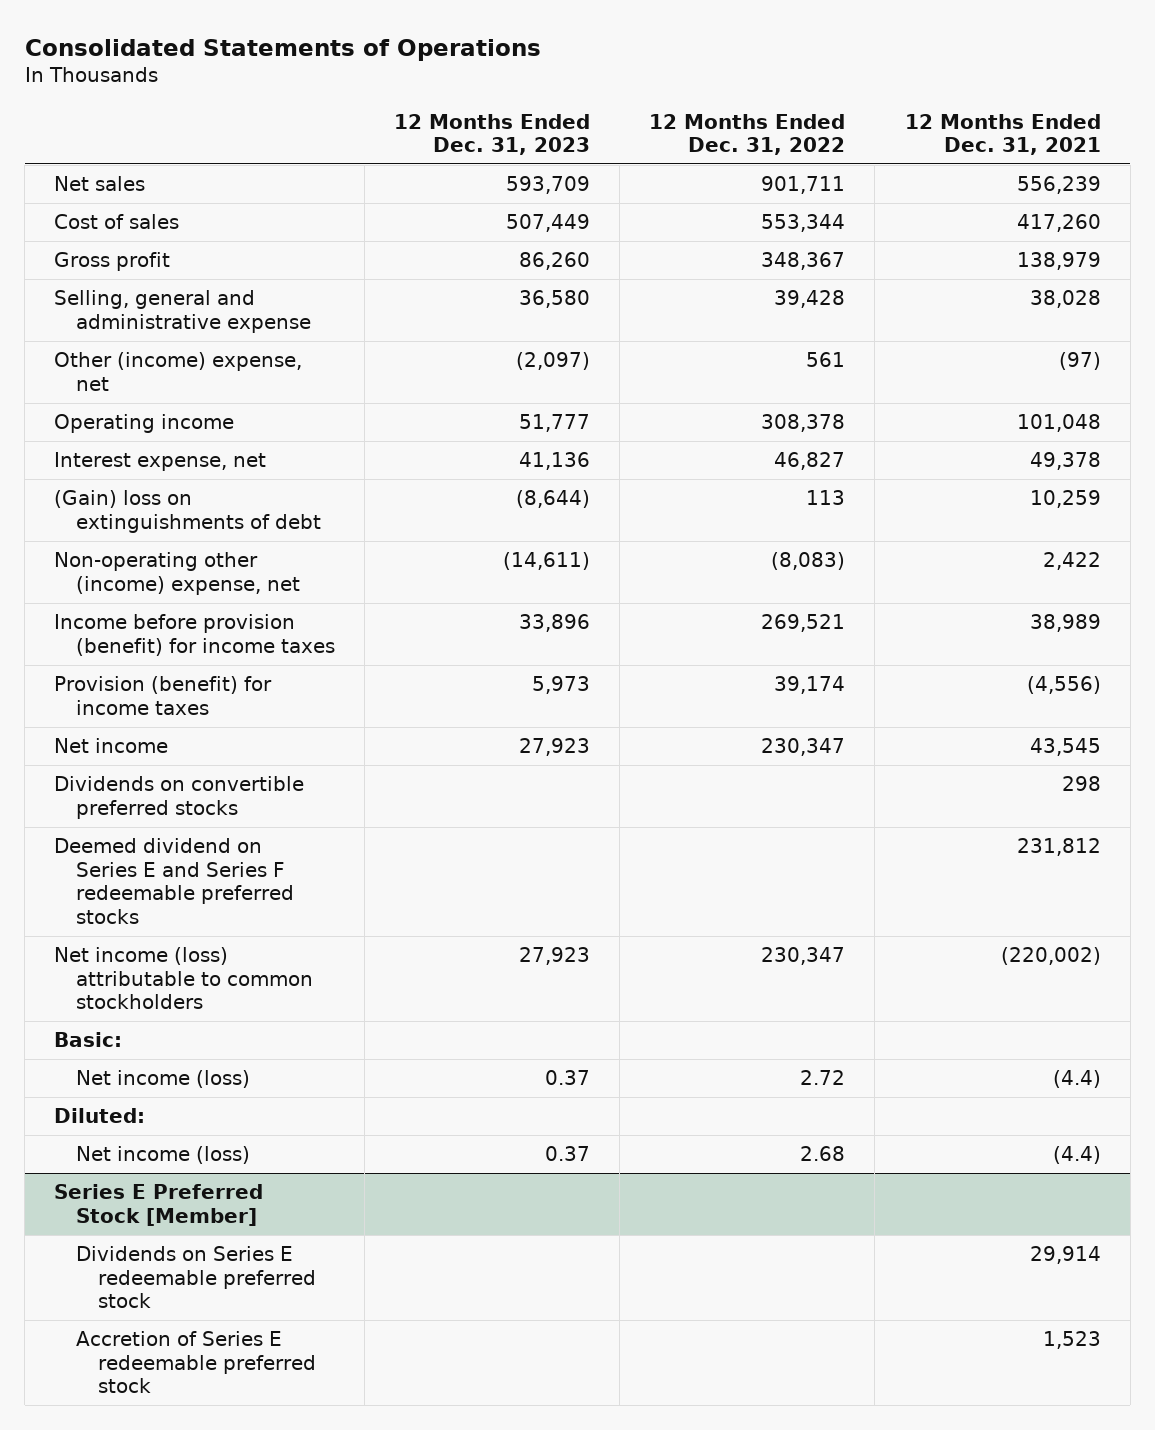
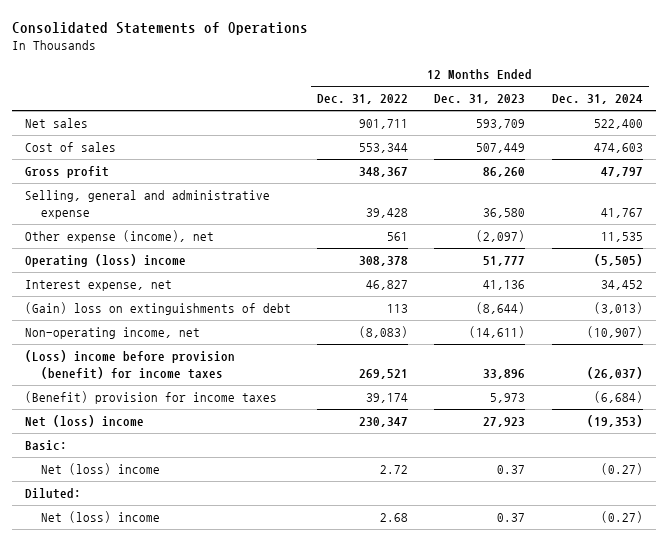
[904,113,1101,156] 12 Months Ended Dec. 31, 2021 -> none
none -> [551,94,643,105] Dec. 31, 2024
[54,352,303,391] Other (income) expense, net -> [24,230,214,244] Other expense (income), net
[54,414,235,434] Operating income -> [24,254,186,268] Operating (loss) income
[54,776,305,819] Dividends on convertible preferred stocks -> none
[54,838,295,924] Deemed dividend on Series E and Series F redeemable preferred stocks -> none
[54,947,314,1010] Net income (loss) attributable to common stockholders -> none
[54,552,301,595] Non-operating other (income) expense, net -> [24,327,200,340] Non-operating income, net
[54,614,336,656] Income before provision (benefit) for income taxes -> [24,350,235,379] (Loss) income before provision (benefit) for income taxes
[54,676,273,715] Provision (benefit) for income taxes -> [24,391,277,405] (Benefit) provision for income taxes
[54,738,169,754] Net income -> [24,415,144,428] Net (loss) income
[76,1070,251,1089] Net income (loss) -> [41,463,161,476] Net (loss) income
[54,1184,264,1226] Series E Preferred Stock [Member] -> none
[76,1246,316,1309] Dividends on Series E redeemable preferred stock -> none
[76,1331,316,1394] Accretion of Series E redeemable preferred stock -> none
[76,1146,251,1165] Net income (loss) -> [41,511,161,524] Net (loss) income

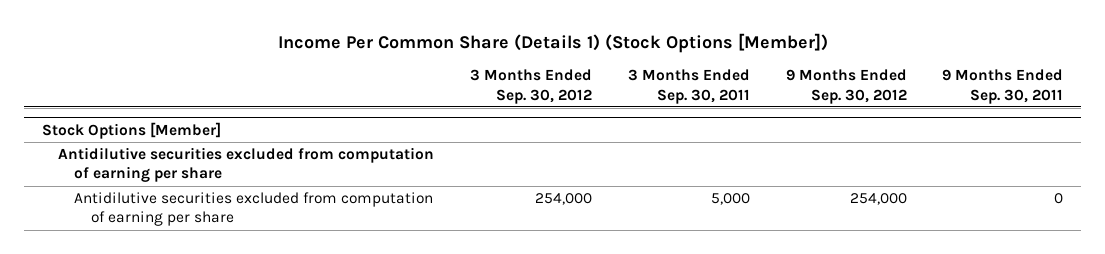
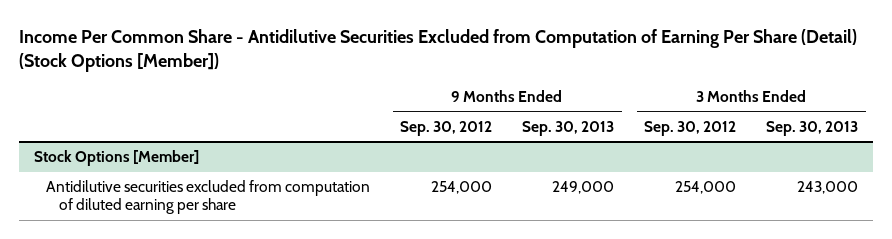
[277,32,828,53] Income Per Common Share (Details 1) (Stock Options [Member]) -> [18,28,857,72] Income Per Common Share - Antidilutive Securities Excluded from Computation of Earning Per Share (Detail) (Stock Options [Member])
[627,69,750,104] 3 Months Ended Sep. 30, 2011 -> none
[942,69,1064,104] 9 Months Ended Sep. 30, 2011 -> none
none -> [522,120,615,136] Sep. 30, 2013
none -> [766,120,859,136] Sep. 30, 2013
[58,147,435,183] Antidilutive securities excluded from computation of earning per share -> none
[74,192,434,227] Antidilutive securities excluded from computation of earning per share -> [46,180,371,215] Antidilutive securities excluded from computation of diluted earning per share

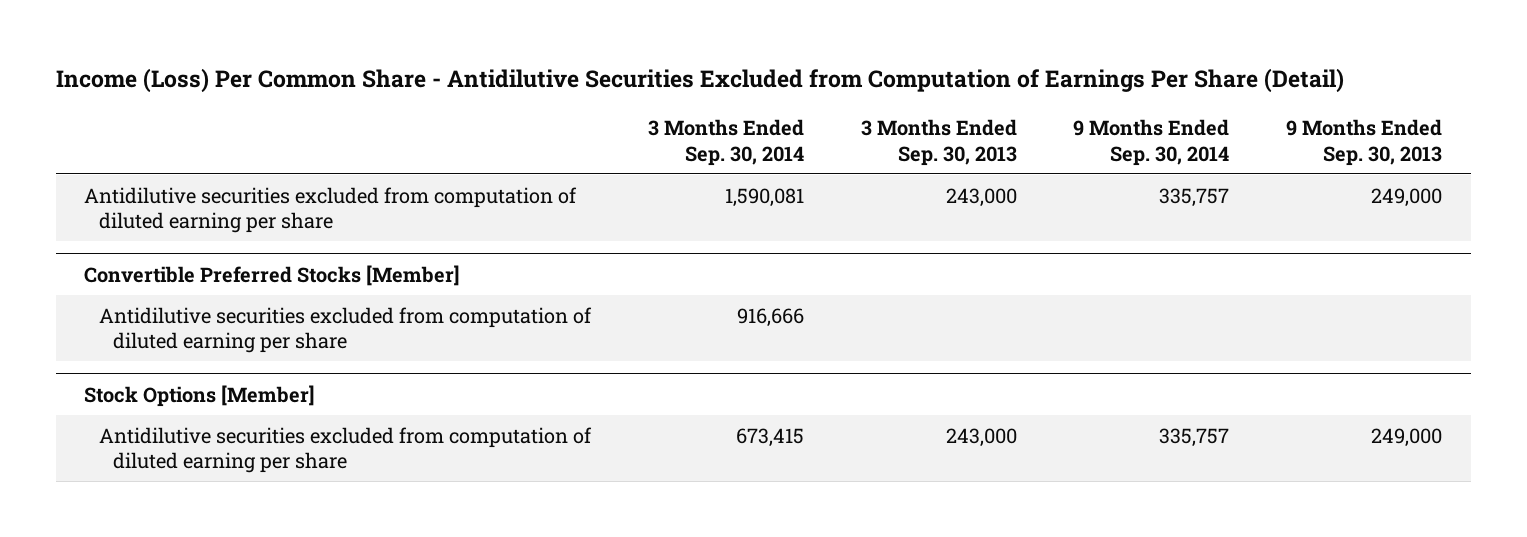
[18,28,857,72] Income Per Common Share - Antidilutive Securities Excluded from Computation of Earning Per Share (Detail) (Stock Options [Member]) -> [55,68,1344,94] Income (Loss) Per Common Share - Antidilutive Securities Excluded from Computation of Earnings Per Share (Detail)
[400,120,493,136] Sep. 30, 2012 -> none
[644,120,737,136] Sep. 30, 2012 -> none
none -> [647,119,804,166] 3 Months Ended Sep. 30, 2014
none -> [1073,119,1230,166] 9 Months Ended Sep. 30, 2014
none -> [84,186,578,234] Antidilutive securities excluded from computation of diluted earning per share
none -> [84,264,461,286] Convertible Preferred Stocks [Member]
none -> [98,306,592,354] Antidilutive securities excluded from computation of diluted earning per share

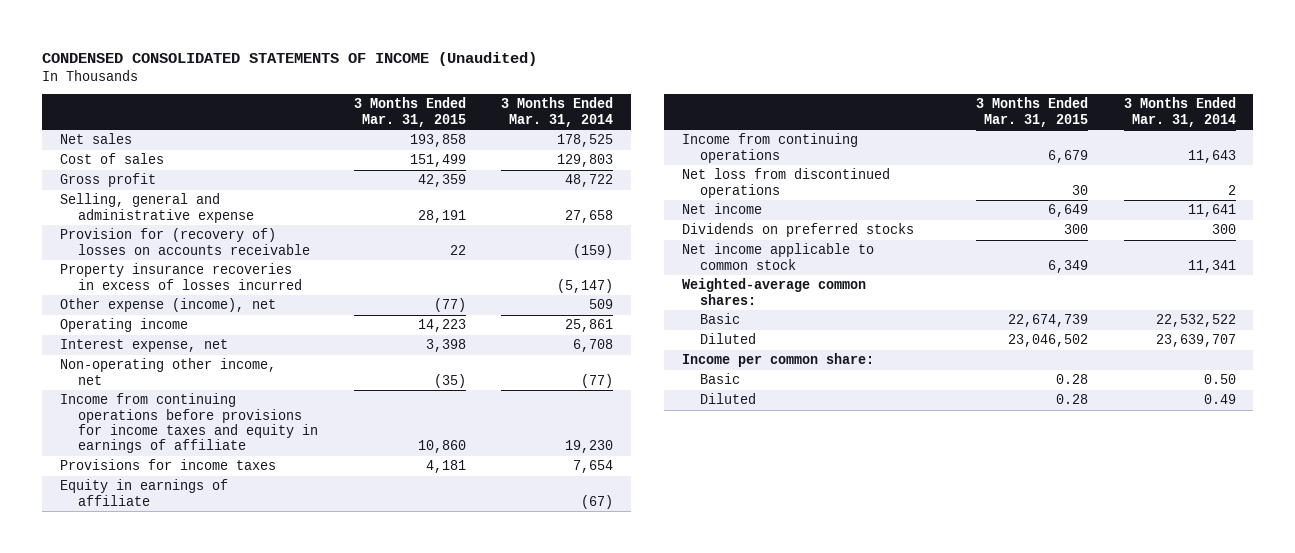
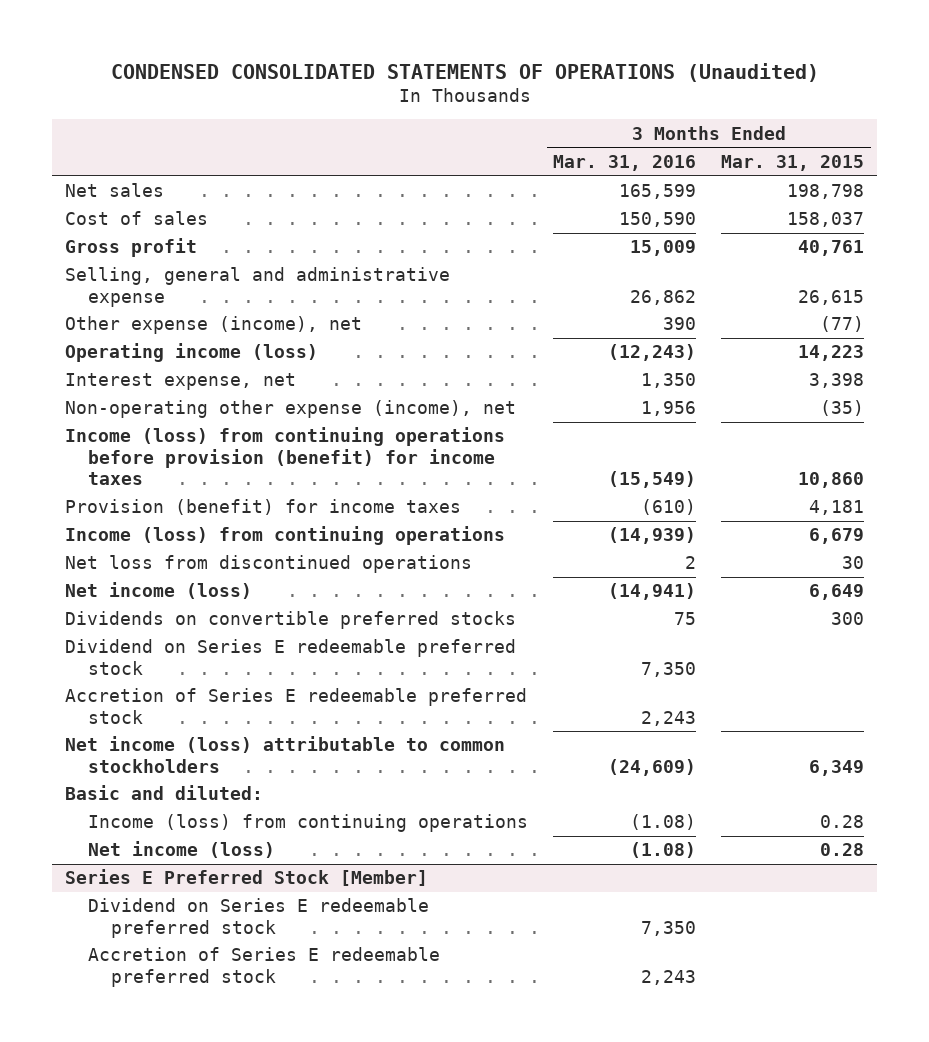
[42,51,538,66] CONDENSED CONSOLIDATED STATEMENTS OF INCOME (Unaudited) -> [110,62,819,82] CONDENSED CONSOLIDATED STATEMENTS OF OPERATIONS (Unaudited)
[501,97,614,127] 3 Months Ended Mar. 31, 2014 -> none
none -> [553,155,697,172] Mar. 31, 2016
[59,228,310,255] Provision for (recovery of) losses on accounts receivable -> none
[59,263,302,290] Property insurance recoveries in excess of losses incurred -> none
[409,134,466,148] 193,858 -> [787,184,865,200] 198,798
[409,154,466,168] 151,499 -> [787,212,865,228] 158,037
[417,174,466,188] 42,359 -> [798,240,865,257] 40,761
[417,209,466,223] 28,191 -> [798,289,865,305] 26,615
[59,318,188,333] Operating income -> [64,343,318,363] Operating income (loss)
[59,479,228,506] Equity in earnings of affiliate -> none
[59,358,276,385] Non-operating other income, net -> [64,400,516,419] Non-operating other expense (income), net
[59,393,318,454] Income from continuing operations before provisions for income taxes and equity in earnings of affiliate -> [64,427,505,486] Income (loss) from continuing operations before provision (benefit) for income taxes
[59,459,276,471] Provisions for income taxes -> [64,499,461,516] Provision (benefit) for income taxes
[682,133,859,163] Income from continuing operations -> [64,526,505,546] Income (loss) from continuing operations
[682,278,867,305] Weighted-average common shares: -> none
[700,313,741,325] Basic -> none
[700,333,757,345] Diluted -> none
[682,353,875,368] Income per common share: -> none
[700,373,741,385] Basic -> none
[700,393,757,405] Diluted -> none
[682,203,763,215] Net income -> [64,582,252,600] Net income (loss)
[682,223,915,238] Dividends on preferred stocks -> [64,611,516,630] Dividends on convertible preferred stocks
none -> [64,639,516,675] Dividend on Series E redeemable preferred stock
none -> [64,688,527,724] Accretion of Series E redeemable preferred stock
[682,243,875,270] Net income applicable to common stock -> [64,736,505,773] Net income (loss) attributable to common stockholders
none -> [64,785,263,801] Basic and diluted:
none -> [87,814,528,833] Income (loss) from continuing operations
none -> [87,841,275,859] Net income (loss)
none -> [64,869,428,887] Series E Preferred Stock [Member]
none -> [87,898,429,938] Dividend on Series E redeemable preferred stock
none -> [87,947,440,987] Accretion of Series E redeemable preferred stock

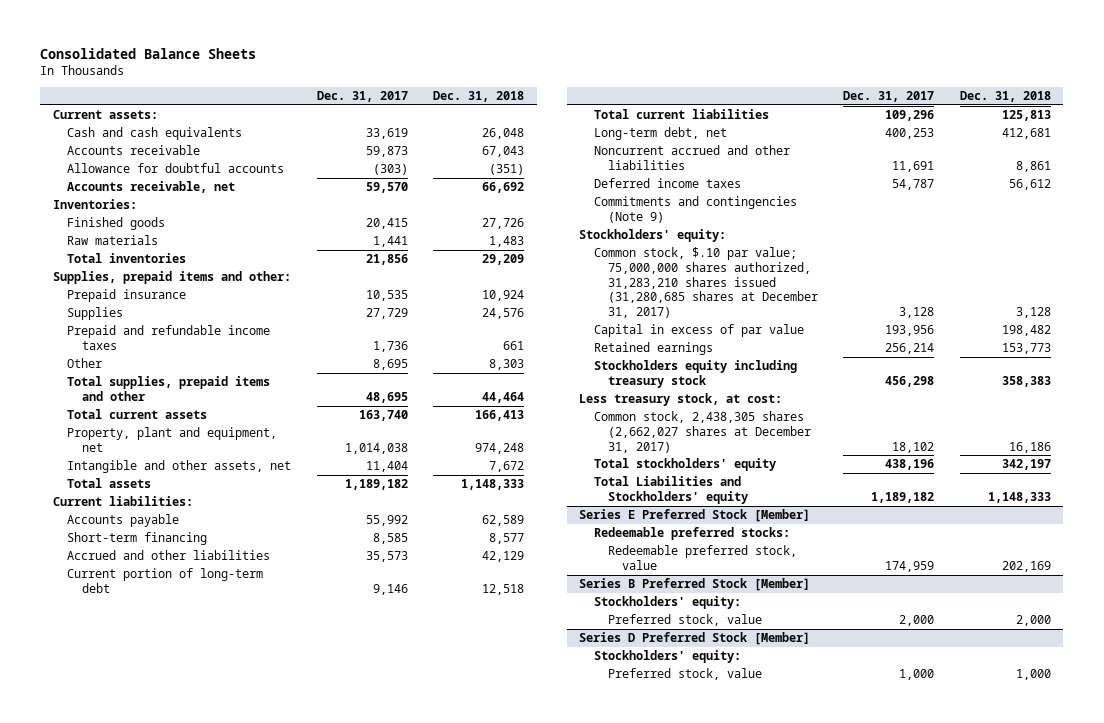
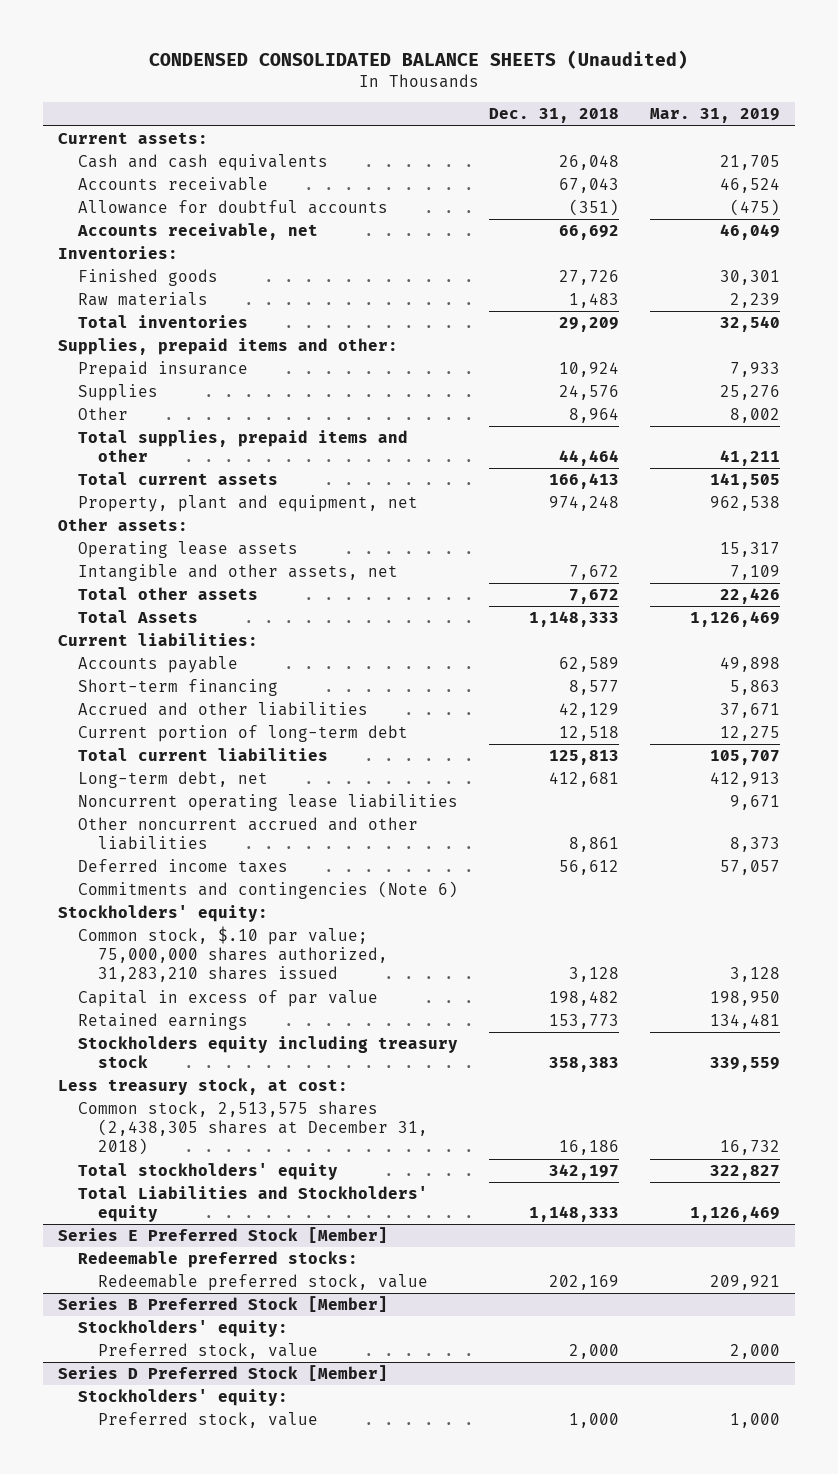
[40,47,257,59] Consolidated Balance Sheets -> [148,50,688,70] CONDENSED CONSOLIDATED BALANCE SHEETS (Unaudited)
[316,90,408,102] Dec. 31, 2017 -> none
none -> [649,108,780,124] Mar. 31, 2019
[67,325,271,350] Prepaid and refundable income taxes -> none
[489,359,525,371] 8,303 -> [568,408,619,424] 8,964
none -> [58,518,189,532] Other assets:
none -> [78,541,299,559] Operating lease assets
none -> [78,587,259,601] Total other assets
[67,478,152,489] Total assets -> [78,610,199,624] Total Assets
none -> [78,794,459,812] Noncurrent operating lease liabilities
[593,145,790,170] Noncurrent accrued and other liabilities -> [78,817,419,851] Other noncurrent accrued and other liabilities
[593,196,797,223] Commitments and contingencies (Note 9) -> [78,881,459,900] Commitments and contingencies (Note 6)
[593,247,818,319] Common stock, $.10 par value; 75,000,000 shares authorized, 31,283,210 shares issued (31,280,685 shares at December 31, 2017) -> [78,926,389,983] Common stock, $.10 par value; 75,000,000 shares authorized, 31,283,210 shares issued
[593,411,811,453] Common stock, 2,438,305 shares (2,662,027 shares at December 31, 2017) -> [78,1101,429,1156] Common stock, 2,513,575 shares (2,438,305 shares at December 31, 2018)

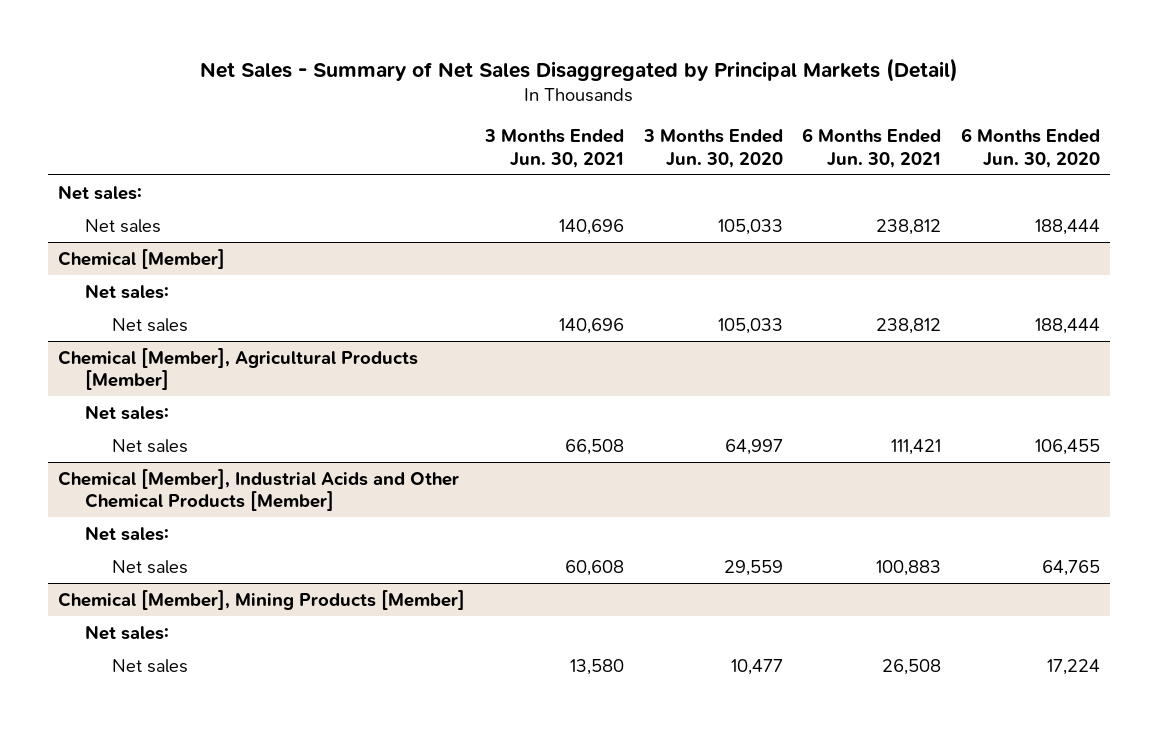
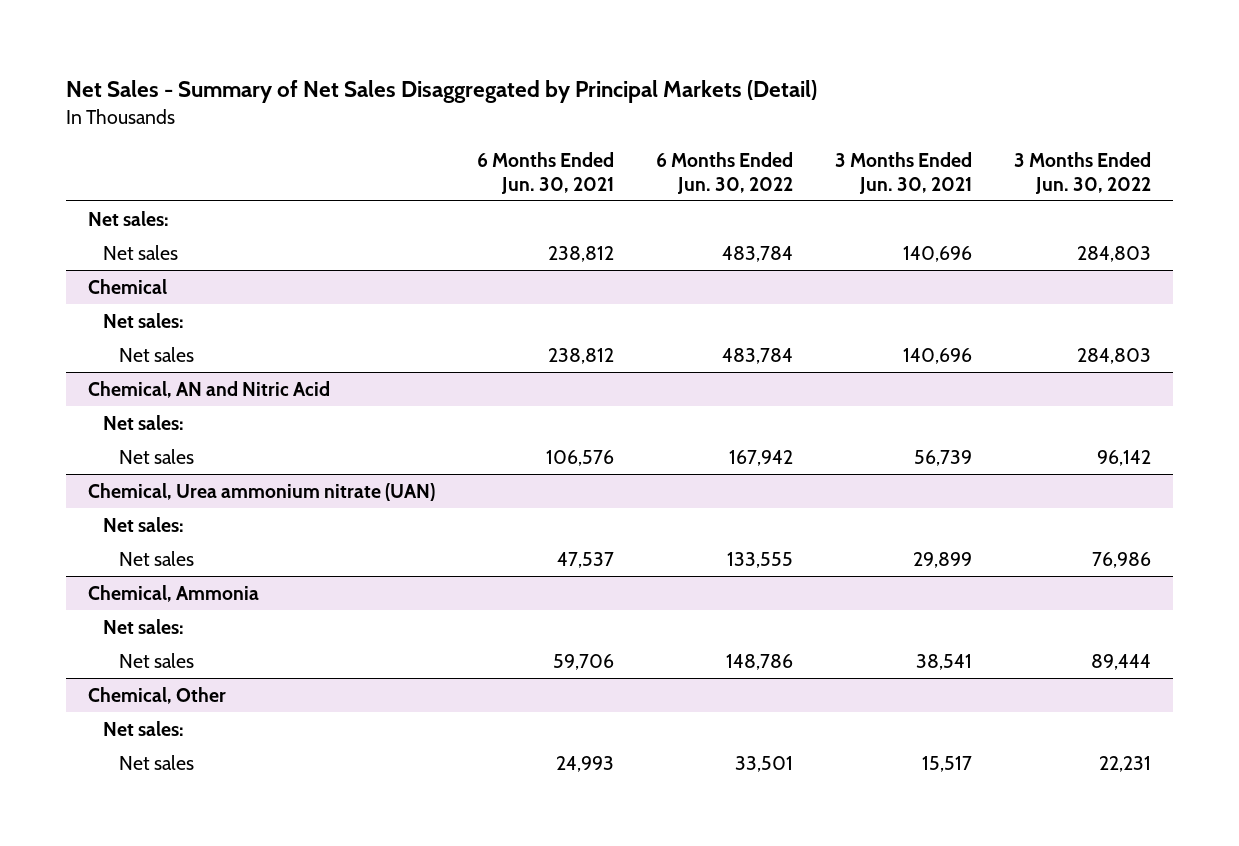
[642,129,783,168] 3 Months Ended Jun. 30, 2020 -> none
[960,128,1100,168] 6 Months Ended Jun. 30, 2020 -> none
none -> [655,152,793,194] 6 Months Ended Jun. 30, 2022
none -> [1014,152,1152,194] 3 Months Ended Jun. 30, 2022
[58,248,226,269] Chemical [Member] -> [87,278,167,294] Chemical
[58,347,419,390] Chemical [Member], Agricultural Products [Member] -> none
none -> [87,380,330,398] Chemical, AN and Nitric Acid
[58,468,460,511] Chemical [Member], Industrial Acids and Other Chemical Products [Member] -> none
[564,438,624,455] 66,508 -> [914,449,973,466] 56,739
[891,438,942,455] 111,421 -> [545,449,614,466] 106,576
none -> [87,482,435,501] Chemical, Urea ammonium nitrate (UAN)
[58,589,466,610] Chemical [Member], Mining Products [Member] -> none
[564,559,624,576] 60,608 -> [913,551,973,568] 29,899
[876,559,942,576] 100,883 -> [556,551,614,568] 47,537
none -> [87,584,259,602] Chemical, Ammonia
[569,658,624,675] 13,580 -> [916,653,973,670] 38,541
[882,658,942,675] 26,508 -> [552,653,614,670] 59,706
none -> [87,686,226,704] Chemical, Other
none -> [103,720,185,736] Net sales:
none -> [119,754,195,770] Net sales

